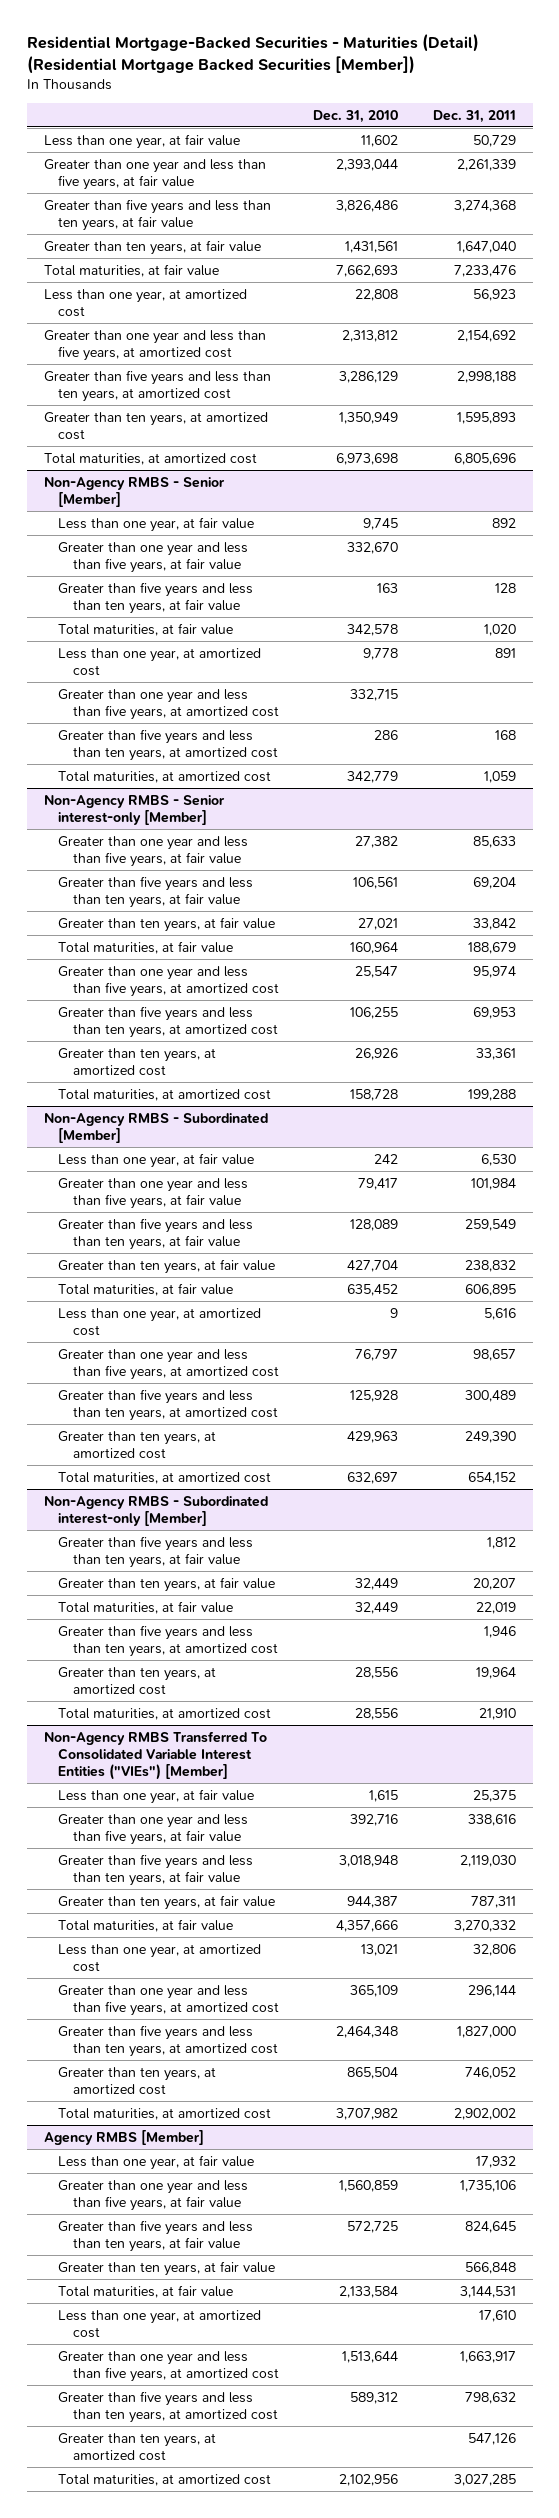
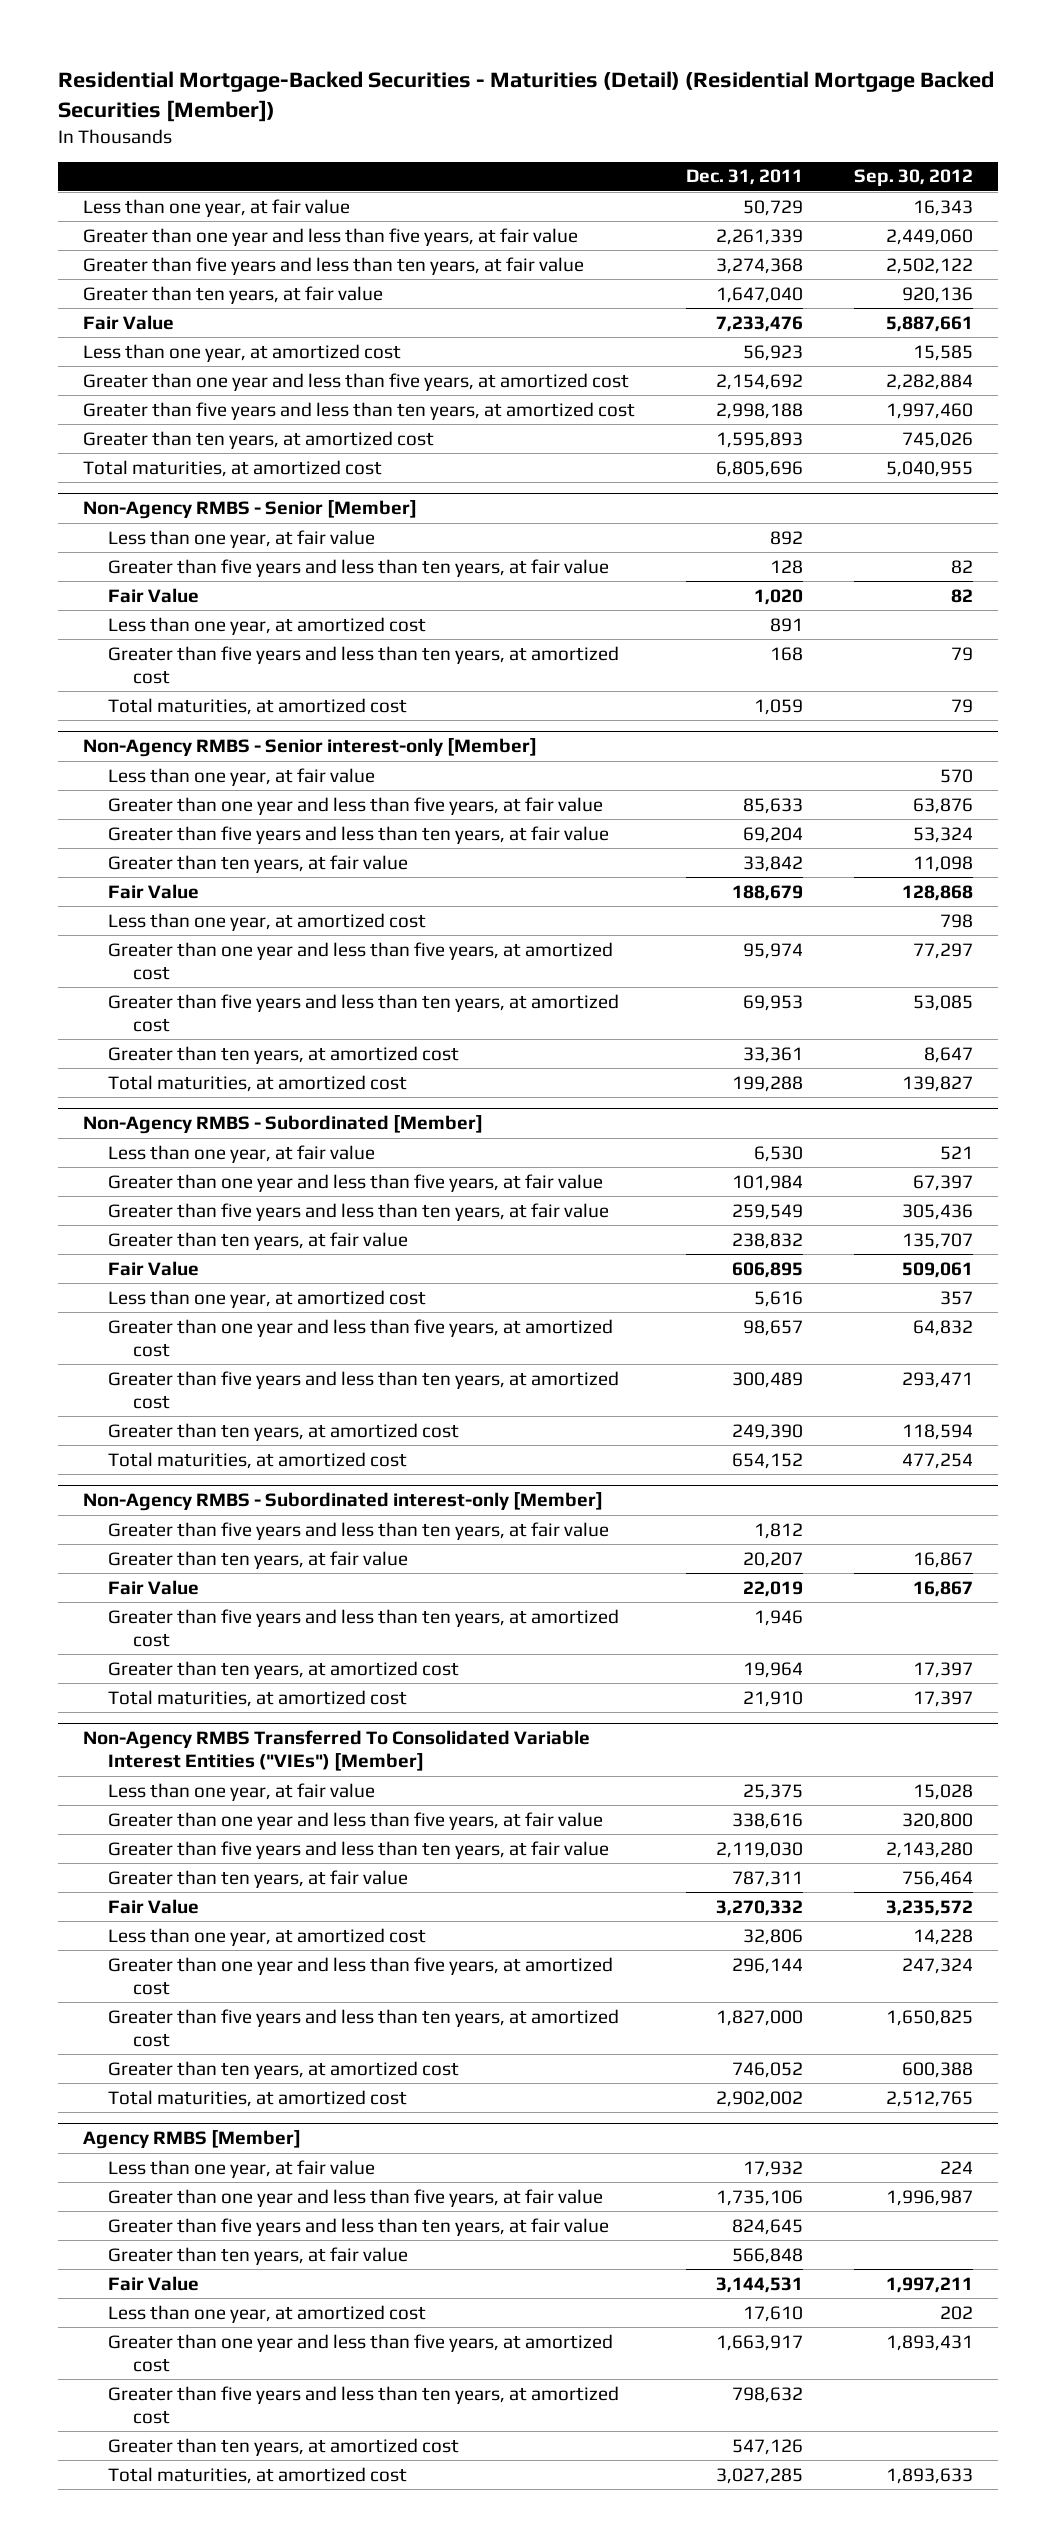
[313,109,399,123] Dec. 31, 2010 -> none
none -> [854,169,974,187] Sep. 30, 2012
[43,263,219,277] Total maturities, at fair value -> [83,314,175,330] Fair Value
[58,541,249,573] Greater than one year and less than five years, at fair value -> none
[58,622,234,636] Total maturities, at fair value -> none
none -> [108,587,200,603] Fair Value
[58,688,280,720] Greater than one year and less than five years, at amortized cost -> none
none -> [108,767,376,786] Less than one year, at fair value
[58,940,234,954] Total maturities, at fair value -> [108,883,200,899] Fair Value
none -> [108,912,427,931] Less than one year, at amortized cost
[58,1282,234,1296] Total maturities, at fair value -> [108,1260,200,1276] Fair Value
[58,1600,234,1614] Total maturities, at fair value -> [108,1579,200,1595] Fair Value
[58,1918,234,1932] Total maturities, at fair value -> [108,1898,200,1914] Fair Value
[58,2284,234,2298] Total maturities, at fair value -> [108,2275,200,2291] Fair Value

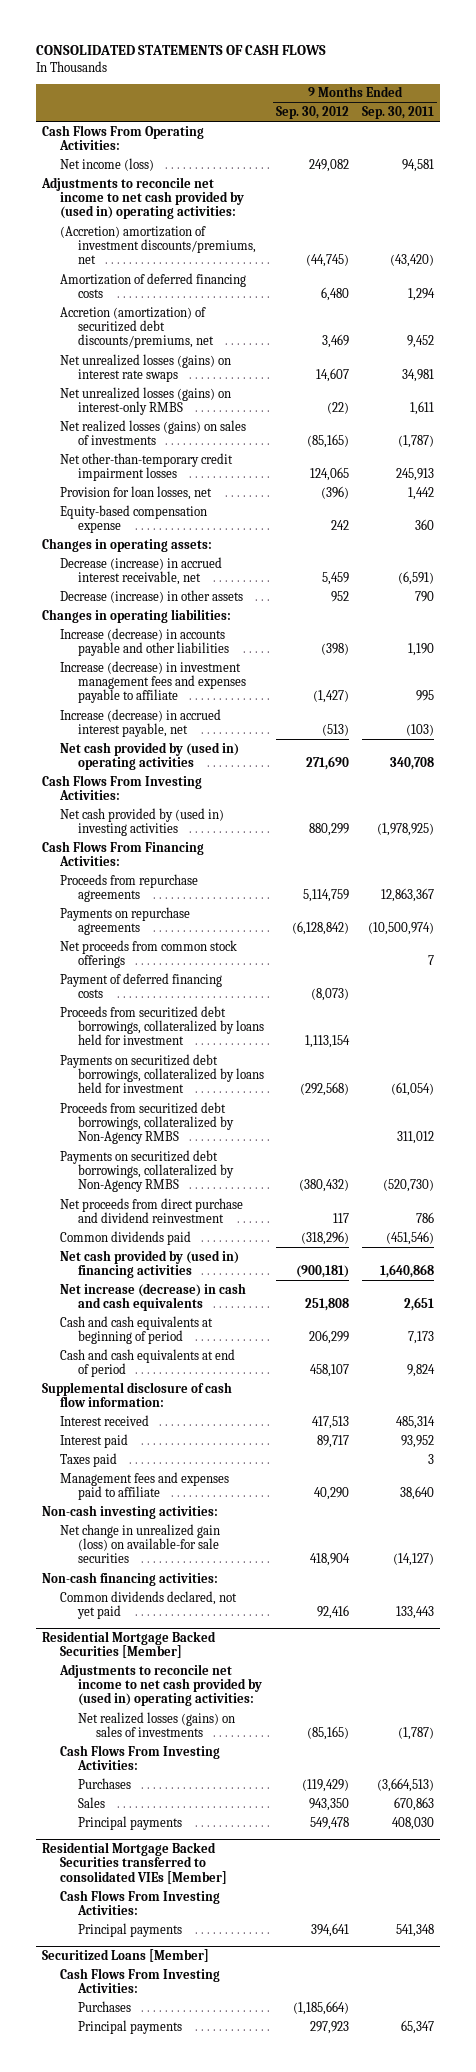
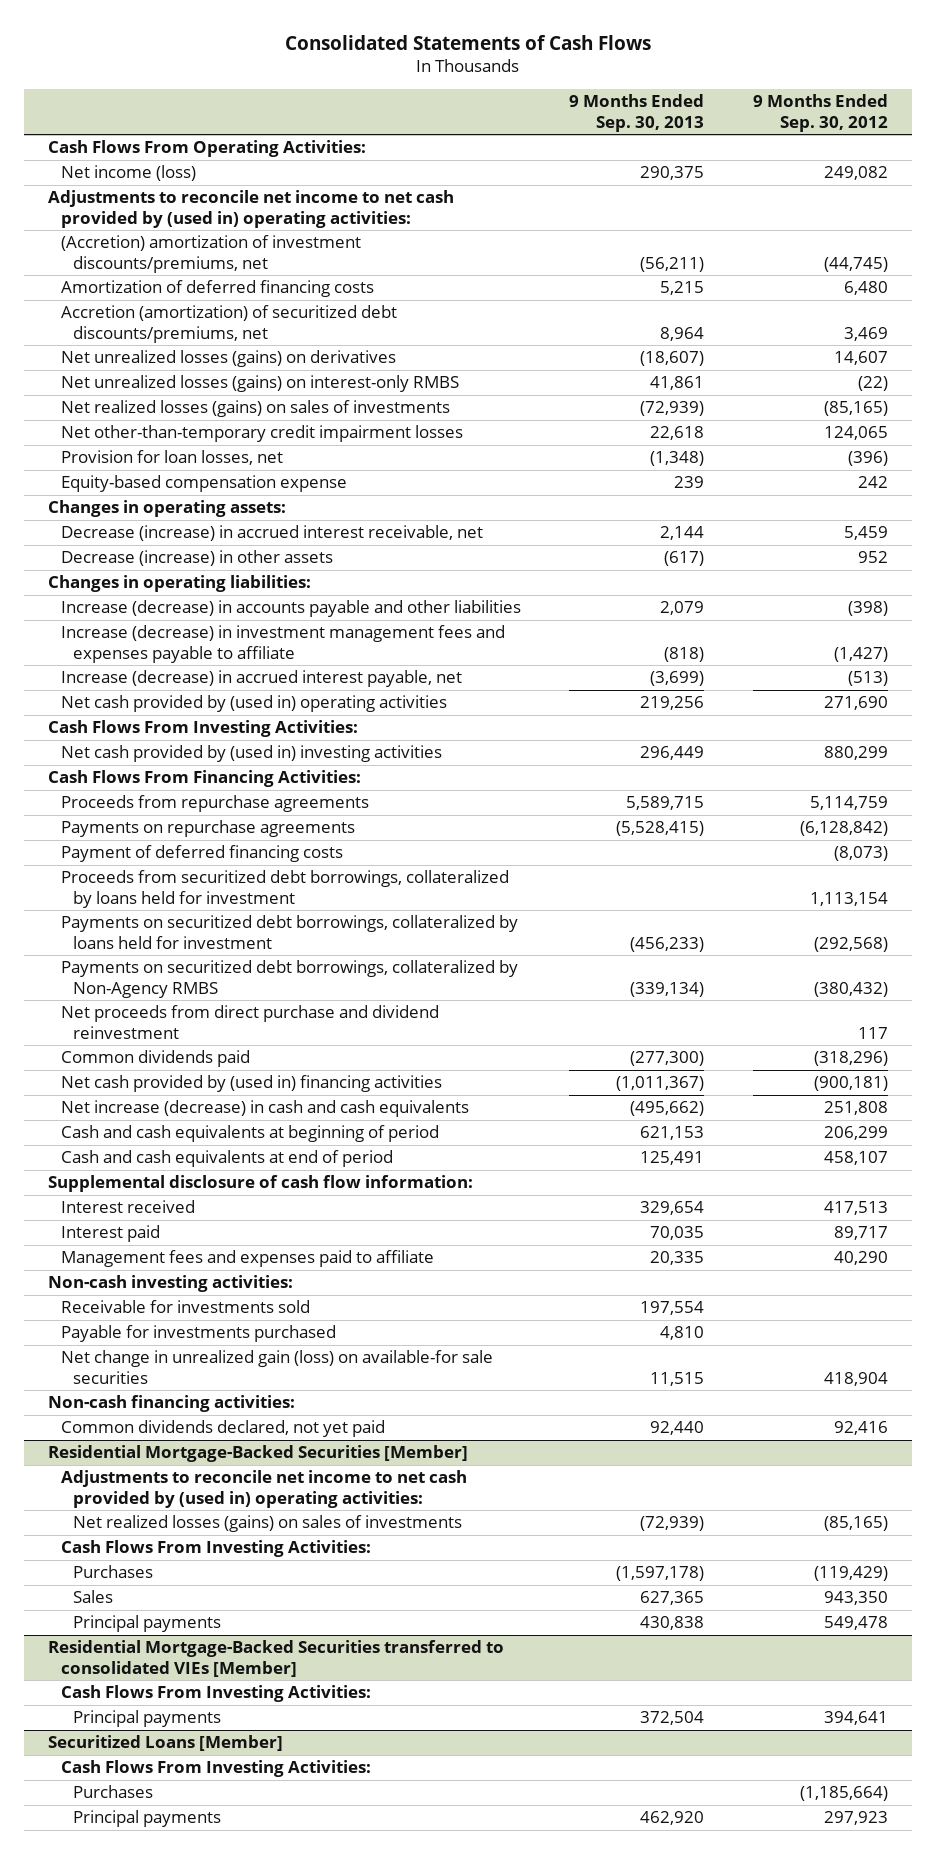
[35,45,326,56] CONSOLIDATED STATEMENTS OF CASH FLOWS -> [284,34,651,50] Consolidated Statements of Cash Flows
[361,105,434,119] Sep. 30, 2011 -> none
none -> [569,94,705,132] 9 Months Ended Sep. 30, 2013
[60,353,232,382] Net unrealized losses (gains) on interest rate swaps -> [60,350,396,368] Net unrealized losses (gains) on derivatives
[60,939,238,968] Net proceeds from common stock offerings -> none
[60,1101,235,1145] Proceeds from securitized debt borrowings, collateralized by Non-Agency RMBS -> none
[60,1452,118,1467] Taxes paid -> none
none -> [60,1300,310,1314] Receivable for investments sold
none -> [60,1325,336,1343] Payable for investments purchased
[42,1630,217,1659] Residential Mortgage Backed Securities [Member] -> [48,1445,469,1463] Residential Mortgage-Backed Securities [Member]
[42,1841,228,1884] Residential Mortgage Backed Securities transferred to consolidated VIEs [Member] -> [48,1640,505,1677] Residential Mortgage-Backed Securities transferred to consolidated VIEs [Member]

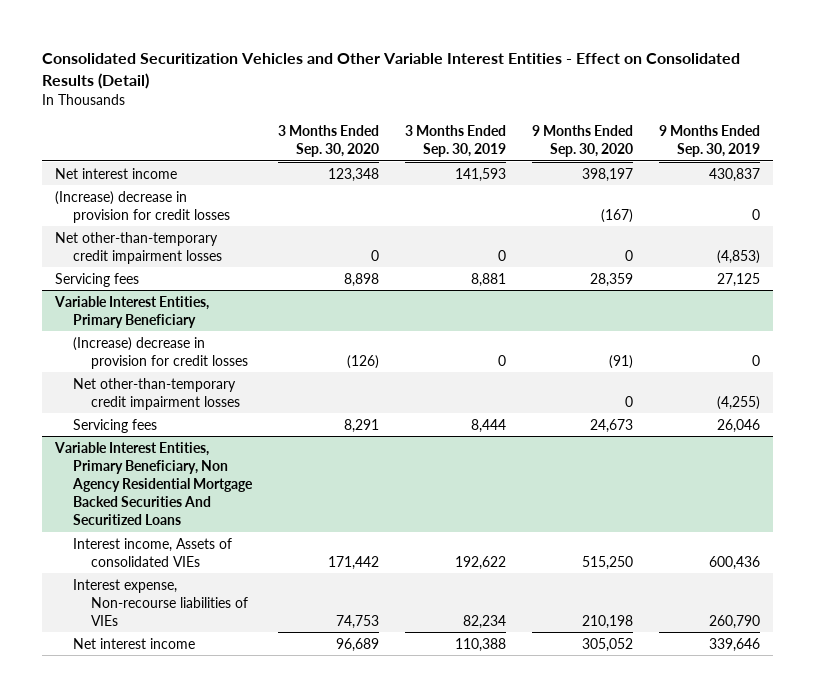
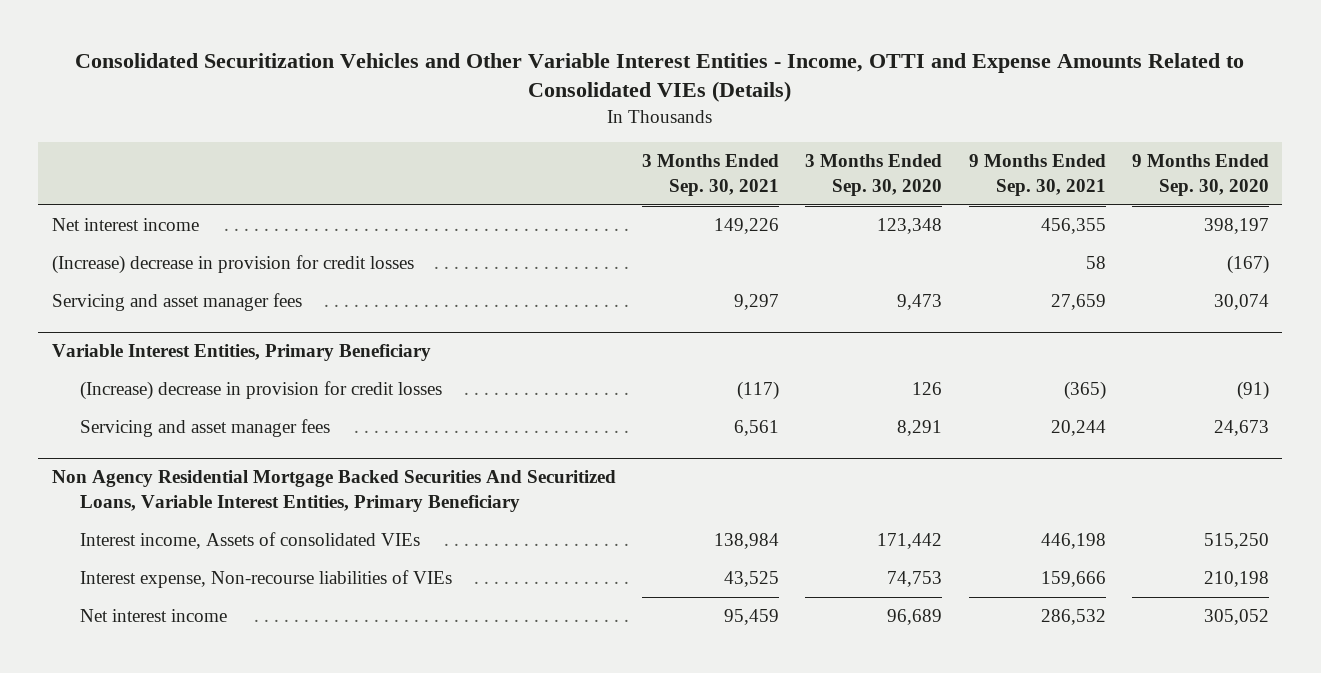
[42,53,741,90] Consolidated Securitization Vehicles and Other Variable Interest Entities - Effect on Consolidated Results (Detail) -> [75,52,1245,103] Consolidated Securitization Vehicles and Other Variable Interest Entities - Income, OTTI and Expense Amounts Related to Consolidated VIEs (Details)
[405,125,507,158] 3 Months Ended Sep. 30, 2019 -> none
[658,125,760,158] 9 Months Ended Sep. 30, 2019 -> none
none -> [641,154,779,196] 3 Months Ended Sep. 30, 2021
none -> [968,154,1106,196] 9 Months Ended Sep. 30, 2021
[55,231,223,264] Net other-than-temporary credit impairment losses -> none
[55,272,140,287] Servicing fees -> [51,293,302,312] Servicing and asset manager fees
[344,272,380,287] 8,898 -> [897,294,943,311] 9,473
[589,272,633,287] 28,359 -> [1214,294,1270,311] 30,074
[73,377,241,410] Net other-than-temporary credit impairment losses -> none
[347,354,380,369] (126) -> [912,382,943,396] 126
[73,418,158,433] Servicing fees -> [80,419,331,438] Servicing and asset manager fees
[54,441,254,526] Variable Interest Entities, Primary Beneficiary, Non Agency Residential Mortgage Backed Securities And Securitized Loans -> [51,470,616,512] Non Agency Residential Mortgage Backed Securities And Securitized Loans, Variable Interest Entities, Primary Beneficiary

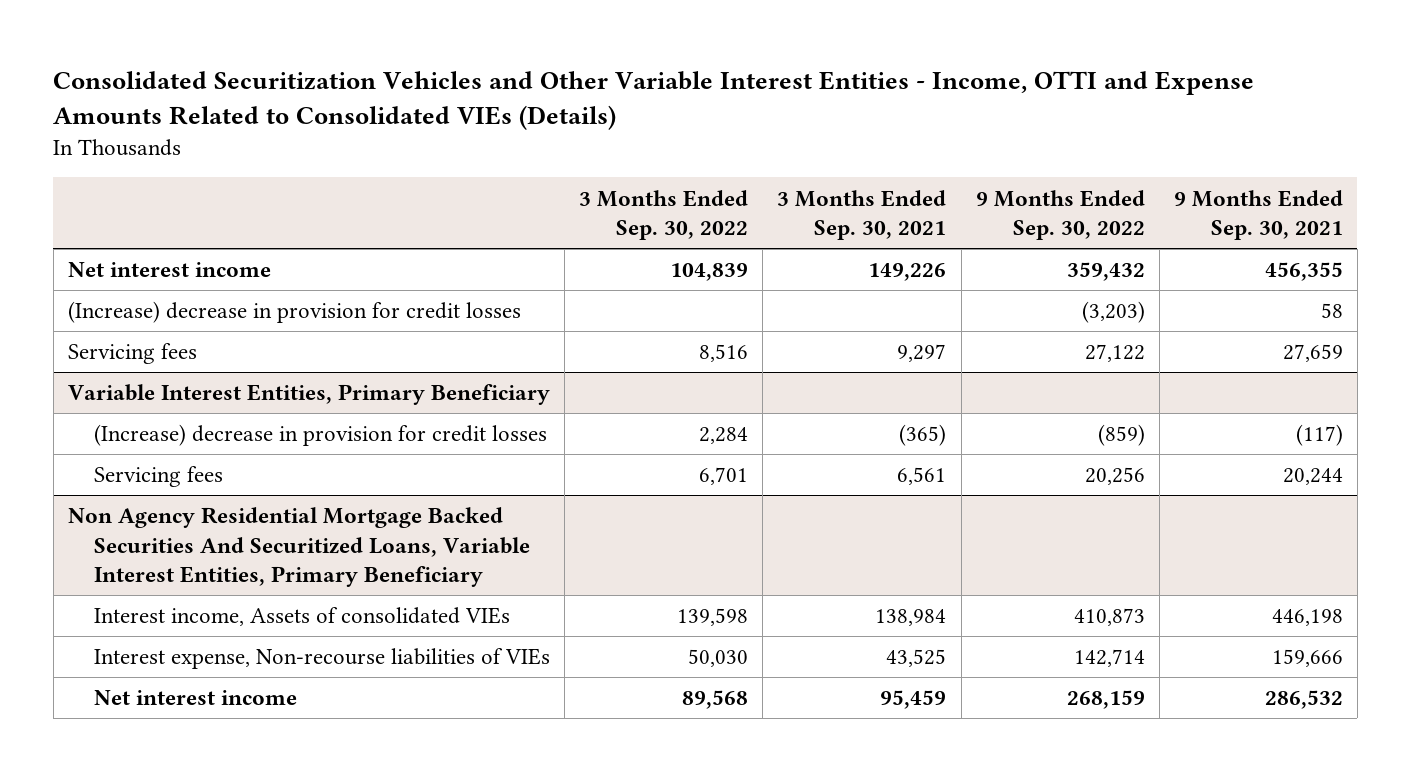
[805,154,943,196] 3 Months Ended Sep. 30, 2020 -> none
[1132,154,1270,196] 9 Months Ended Sep. 30, 2020 -> none
none -> [579,189,749,241] 3 Months Ended Sep. 30, 2022
none -> [975,189,1145,241] 9 Months Ended Sep. 30, 2022
[51,293,302,312] Servicing and asset manager fees -> [67,343,197,365] Servicing fees
[736,381,779,401] (117) -> [899,424,947,447] (365)
[1063,381,1106,401] (365) -> [1295,424,1343,447] (117)
[80,419,331,438] Servicing and asset manager fees -> [94,466,224,488] Servicing fees

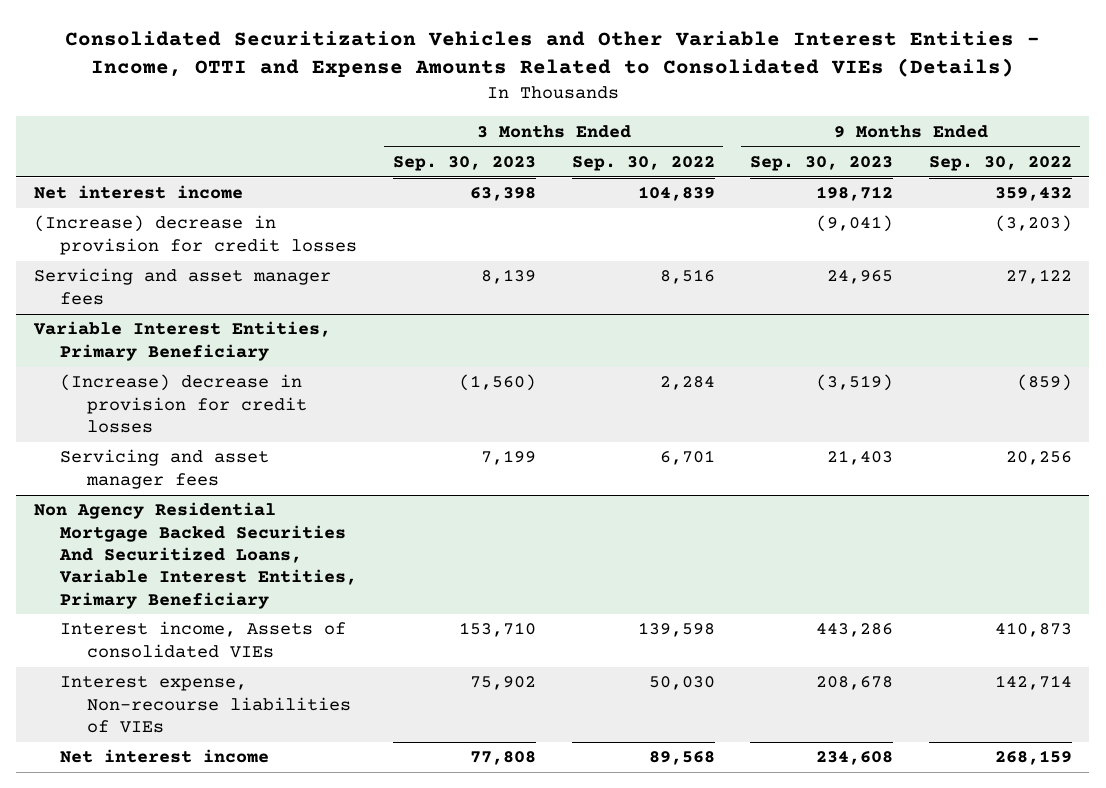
[777,189,947,241] 3 Months Ended Sep. 30, 2021 -> none
[1173,189,1343,241] 9 Months Ended Sep. 30, 2021 -> none
none -> [392,155,536,171] Sep. 30, 2023
none -> [750,155,894,171] Sep. 30, 2023
[67,343,197,365] Servicing fees -> [34,268,332,305] Servicing and asset manager fees
[94,466,224,488] Servicing fees -> [60,449,270,489] Servicing and asset manager fees

